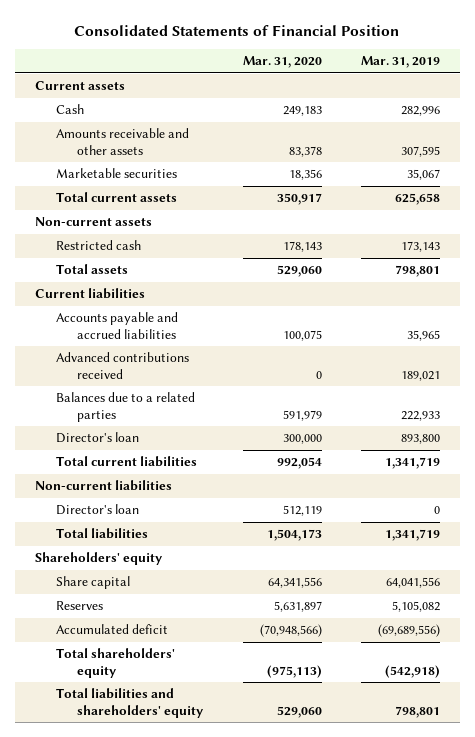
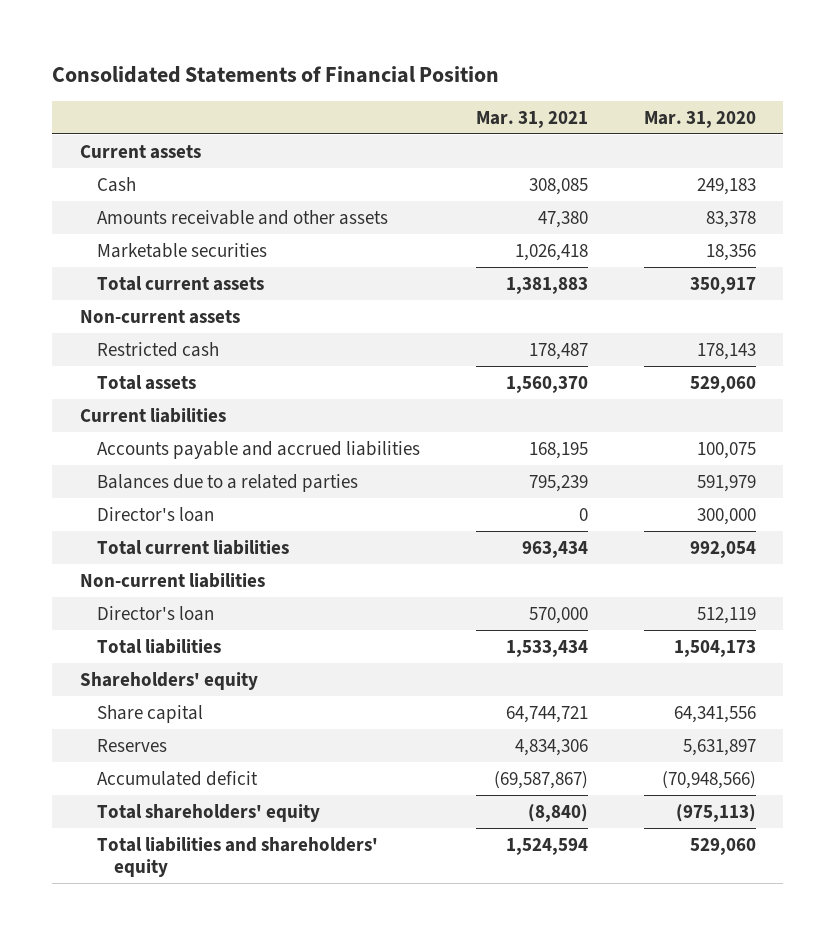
[360,56,440,69] Mar. 31, 2019 -> none
none -> [475,110,588,128] Mar. 31, 2021
[55,352,189,379] Advanced contributions received -> none

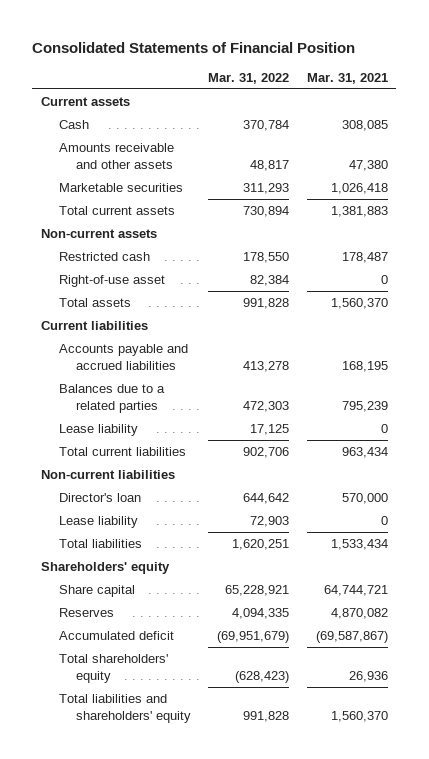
[643,110,756,128] Mar. 31, 2020 -> none
none -> [208,72,290,84] Mar. 31, 2022
none -> [58,275,165,288] Right-of-use asset
[96,506,214,522] Director's loan -> none
none -> [58,424,138,437] Lease liability
none -> [58,516,138,529] Lease liability
[514,738,588,756] 4,834,306 -> [330,608,388,620] 4,870,082
[527,803,588,822] (8,840) -> [348,670,388,682] 26,936
[505,837,588,855] 1,524,594 -> [330,710,388,722] 1,560,370

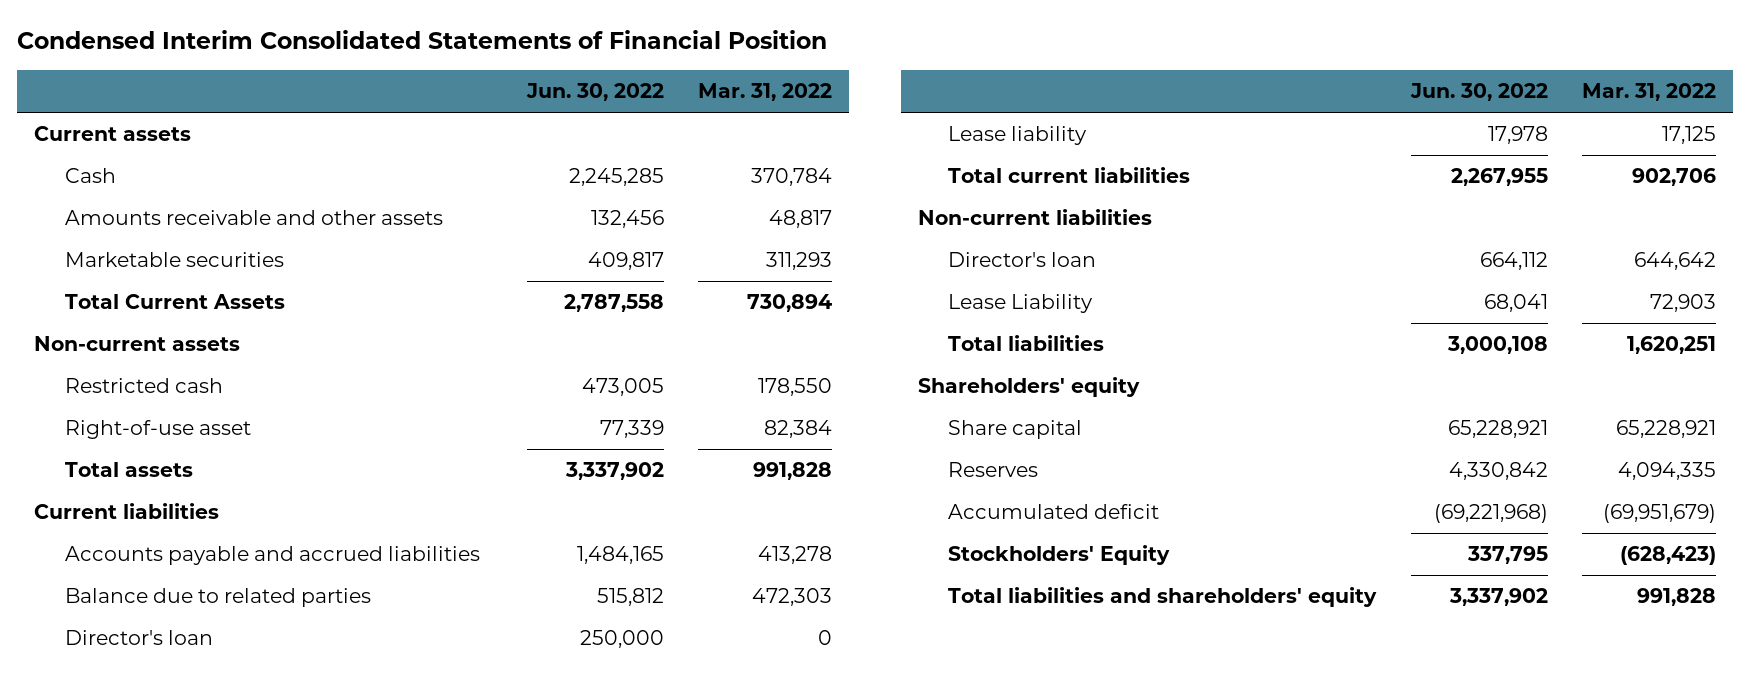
[32,41,356,53] Consolidated Statements of Financial Position -> [17,30,828,50] Condensed Interim Consolidated Statements of Financial Position
[306,72,388,84] Mar. 31, 2021 -> none
none -> [526,83,665,102] Jun. 30, 2022
[58,206,175,216] Total current assets -> [64,294,285,310] Total Current Assets
[58,384,165,413] Balances due to a related parties -> [64,588,371,608] Balance due to related parties
none -> [64,630,213,646] Director's loan
[58,516,138,529] Lease liability -> [948,294,1094,314] Lease Liability
[58,654,168,683] Total shareholders' equity -> [948,545,1171,566] Stockholders' Equity

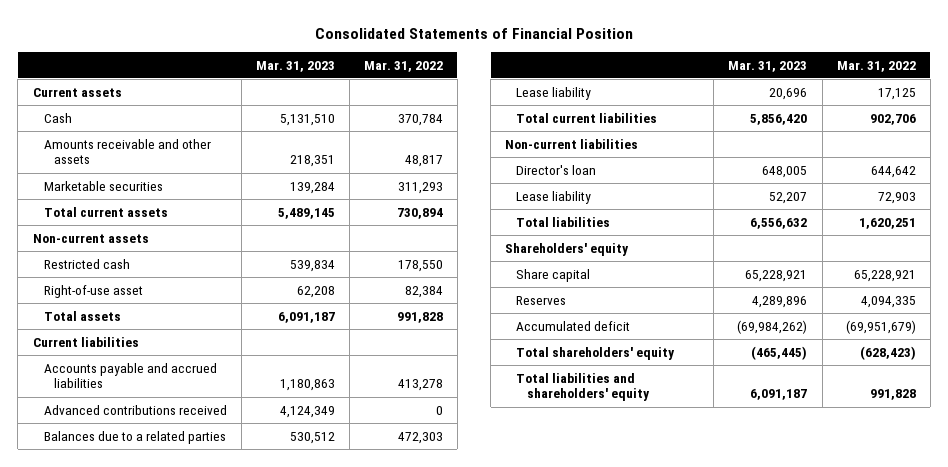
[17,30,828,50] Condensed Interim Consolidated Statements of Financial Position -> [315,27,634,39] Consolidated Statements of Financial Position
[526,83,665,102] Jun. 30, 2022 -> none
none -> [255,60,335,72] Mar. 31, 2023
[64,294,285,310] Total Current Assets -> [43,206,168,217] Total current assets
[64,630,213,646] Director's loan -> none
none -> [43,404,227,415] Advanced contributions received
[64,588,371,608] Balance due to related parties -> [43,430,226,444] Balances due to a related parties
[948,294,1094,314] Lease Liability -> [516,190,592,204] Lease liability
[948,545,1171,566] Stockholders' Equity -> [516,346,676,360] Total shareholders' equity

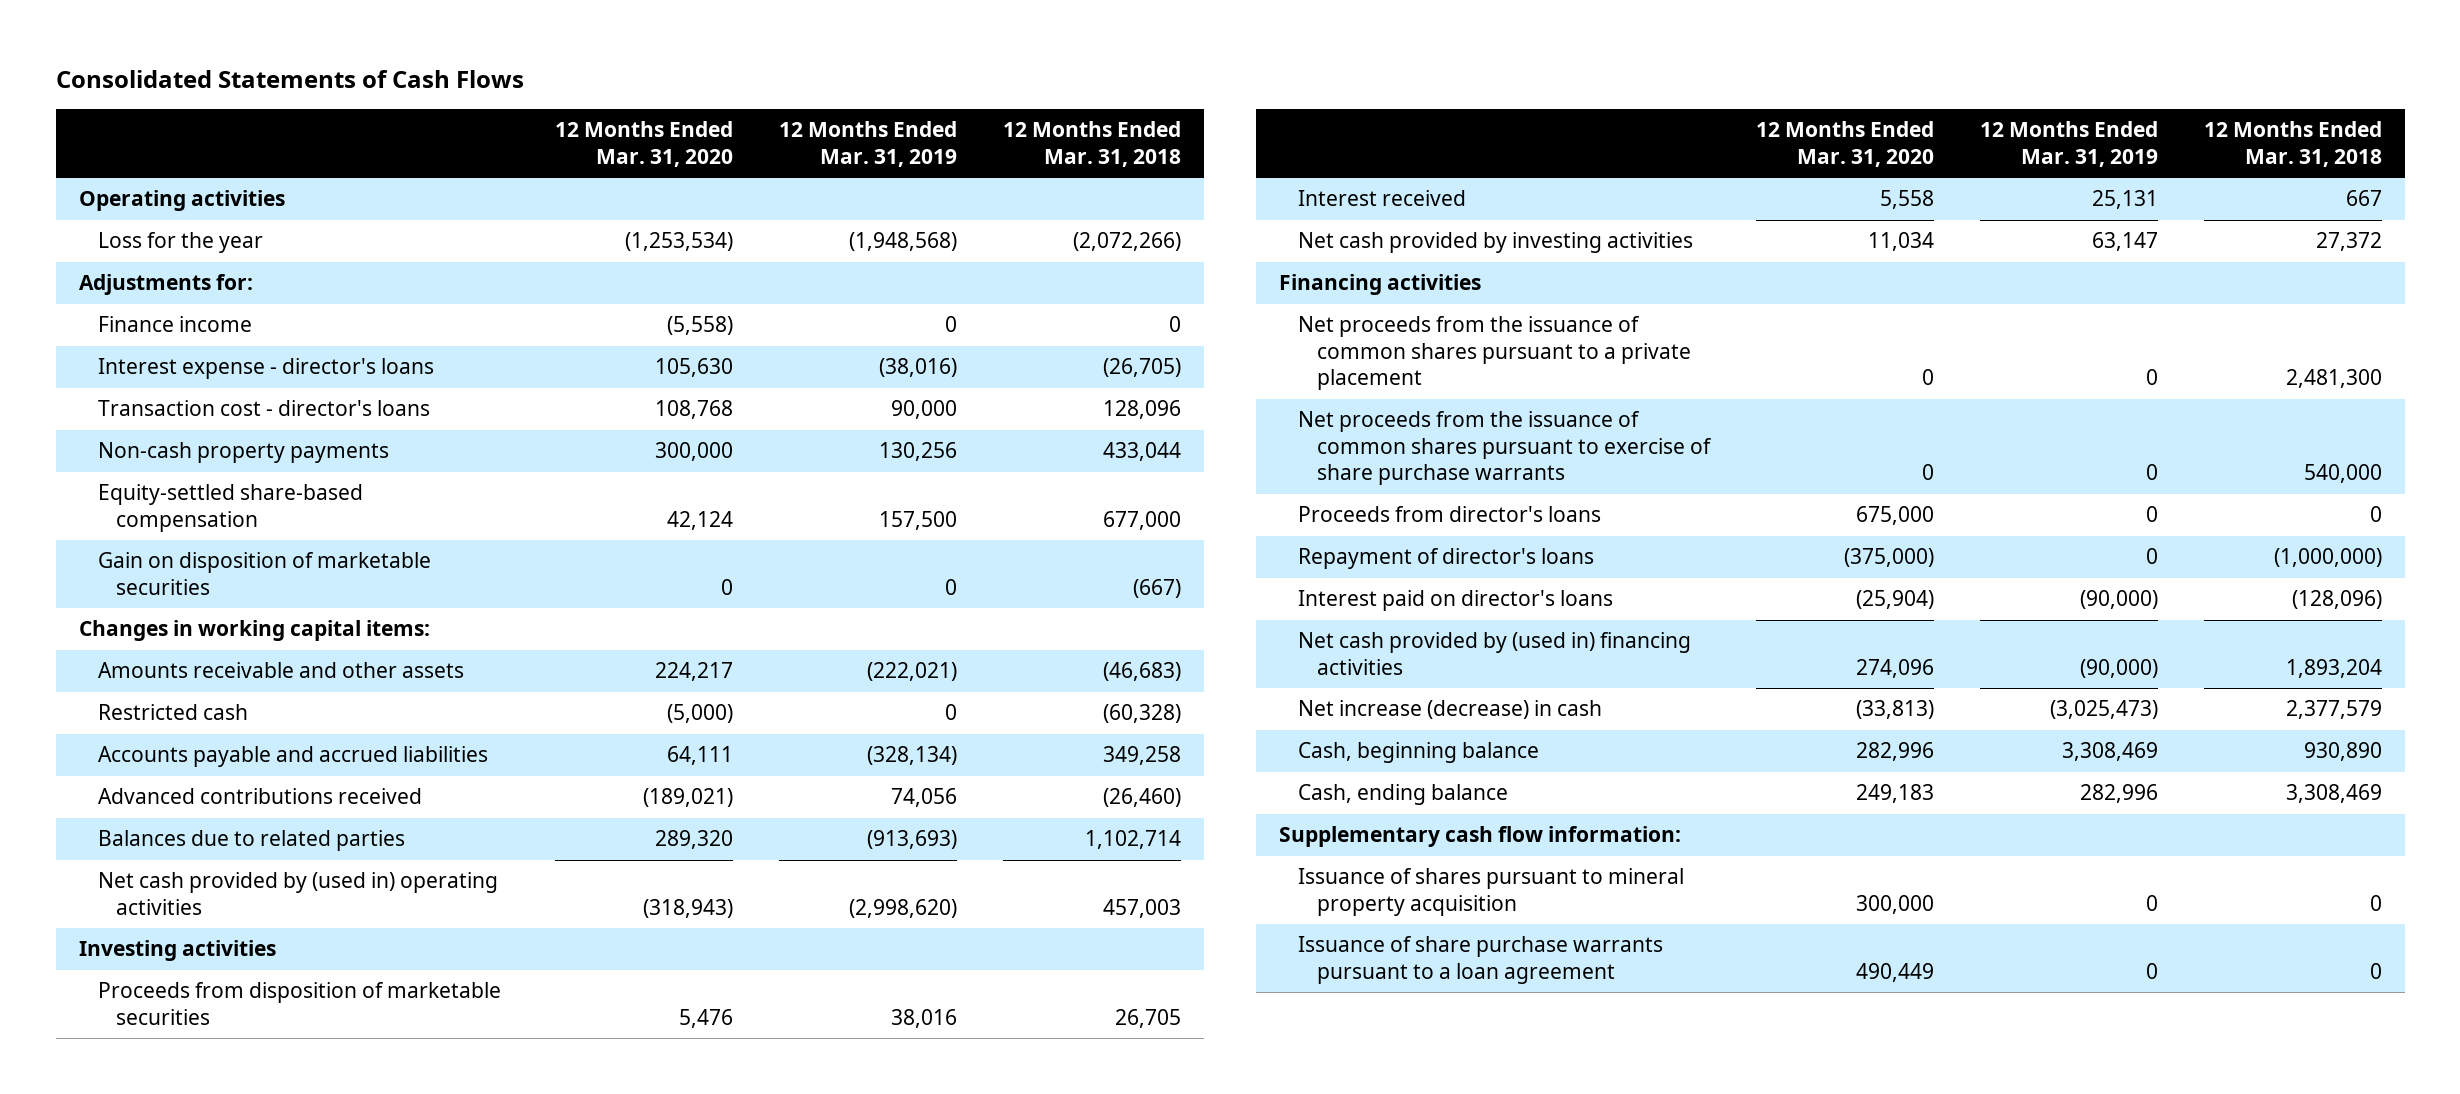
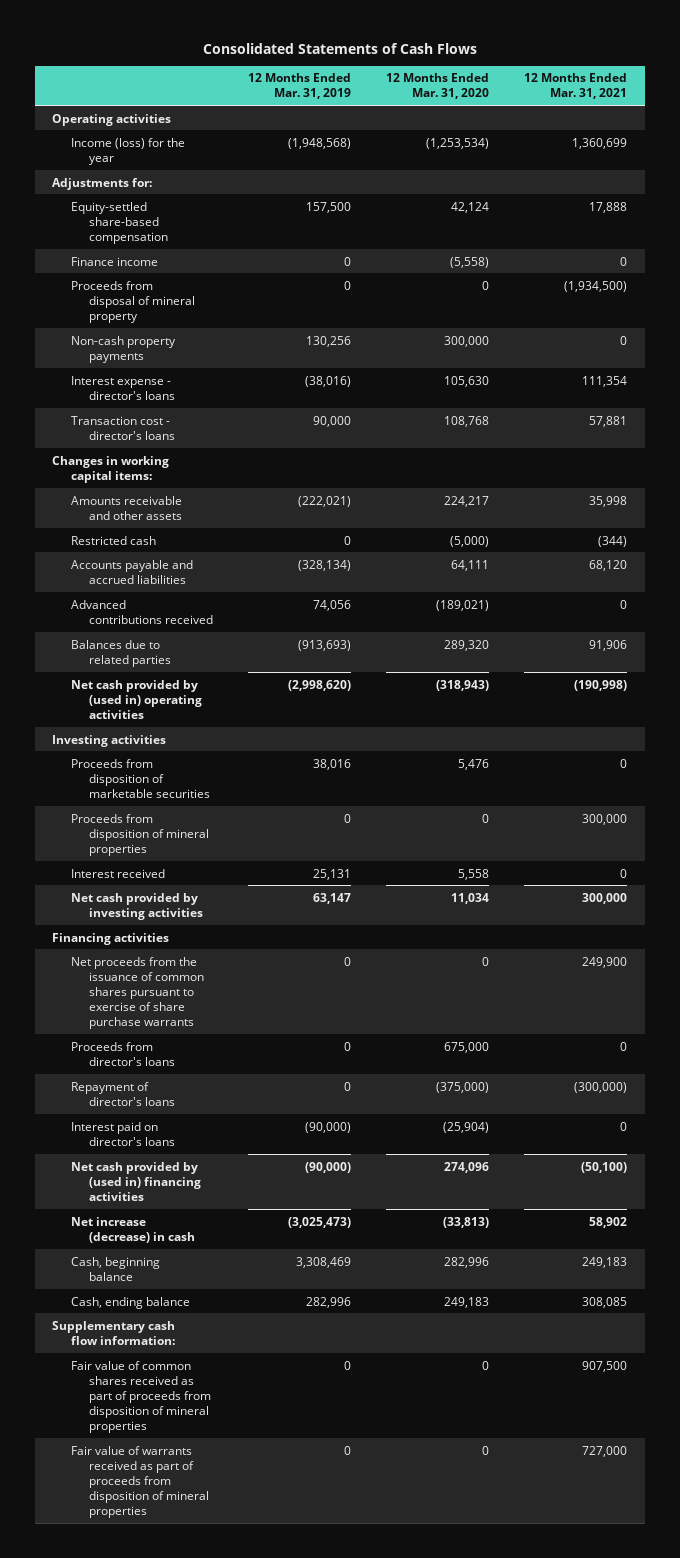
[1003,121,1182,167] 12 Months Ended Mar. 31, 2018 -> none
none -> [524,73,628,100] 12 Months Ended Mar. 31, 2021
[97,232,263,254] Loss for the year -> [70,137,185,165] Income (loss) for the year
[97,484,363,532] Equity-settled share-based compensation -> [70,201,168,244] Equity-settled share-based compensation
none -> [70,280,195,323] Proceeds from disposal of mineral property
[97,442,389,464] Non-cash property payments -> [70,335,176,363] Non-cash property payments
[97,552,431,595] Gain on disposition of marketable securities -> none
none -> [70,813,209,856] Proceeds from disposition of mineral properties
[1297,316,1691,391] Net proceeds from the issuance of common shares pursuant to a private placement -> none
[1297,868,1684,916] Issuance of shares pursuant to mineral property acquisition -> none
[1297,936,1663,984] Issuance of share purchase warrants pursuant to a loan agreement -> none
none -> [70,1360,211,1433] Fair value of common shares received as part of proceeds from disposition of mineral properties
none -> [70,1445,209,1518] Fair value of warrants received as part of proceeds from disposition of mineral properties

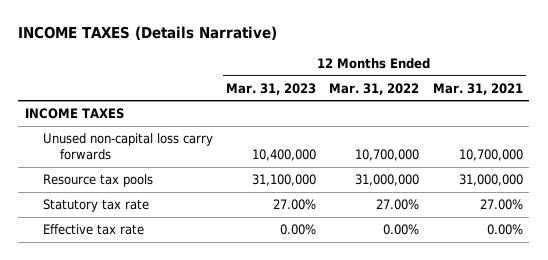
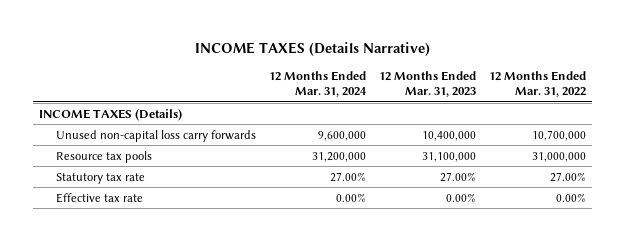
[432,82,523,95] Mar. 31, 2021 -> none
none -> [269,70,368,98] 12 Months Ended Mar. 31, 2024
[25,107,125,119] INCOME TAXES -> [39,108,183,121] INCOME TAXES (Details)

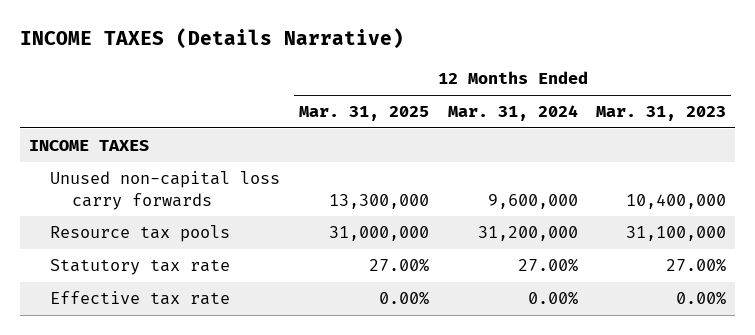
[488,70,586,98] 12 Months Ended Mar. 31, 2022 -> none
none -> [298,106,429,122] Mar. 31, 2025
[39,108,183,121] INCOME TAXES (Details) -> [28,140,149,152] INCOME TAXES

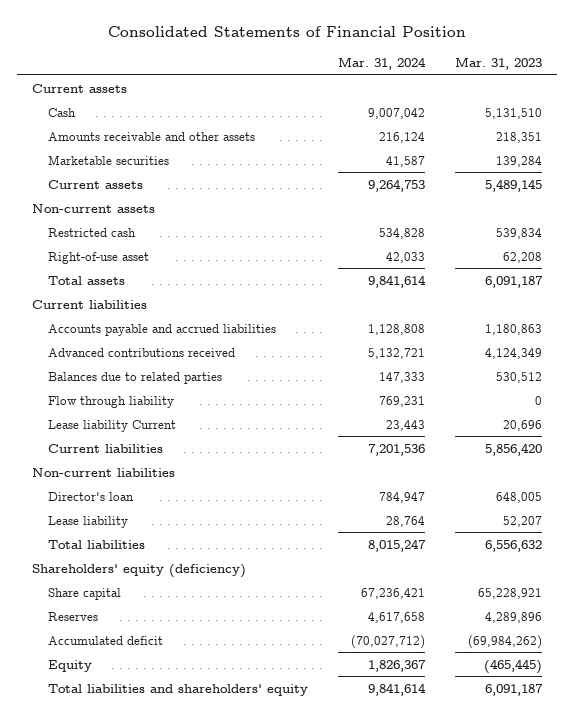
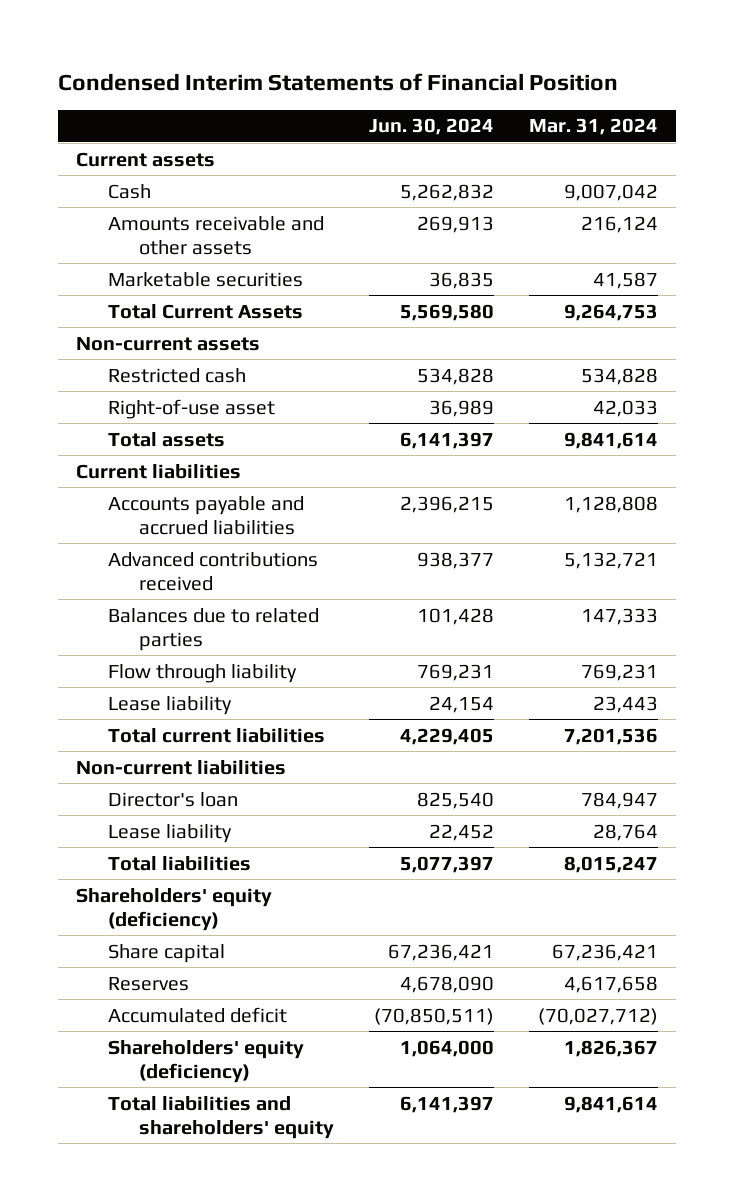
[107,26,466,38] Consolidated Statements of Financial Position -> [58,72,619,91] Condensed Interim Statements of Financial Position
[454,57,542,71] Mar. 31, 2023 -> none
none -> [369,118,495,136] Jun. 30, 2024
[48,179,144,189] Current assets -> [107,303,303,319] Total Current Assets
[48,419,177,432] Lease liability Current -> [107,695,232,715] Lease liability
[48,443,164,453] Current liabilities -> [107,727,325,743] Total current liabilities
[48,659,93,672] Equity -> [107,1039,304,1083] Shareholders' equity (deficiency)

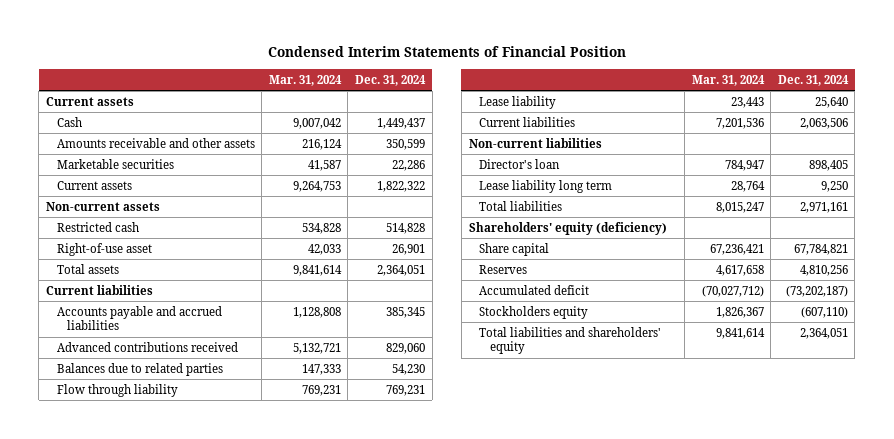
[369,118,495,136] Jun. 30, 2024 -> none
none -> [355,74,427,86] Dec. 31, 2024
[107,303,303,319] Total Current Assets -> [56,180,132,190] Current assets
[107,727,325,743] Total current liabilities -> [479,116,576,127] Current liabilities
[107,823,232,843] Lease liability -> [479,179,613,193] Lease liability long term
[107,1039,304,1083] Shareholders' equity (deficiency) -> [479,305,589,319] Stockholders equity

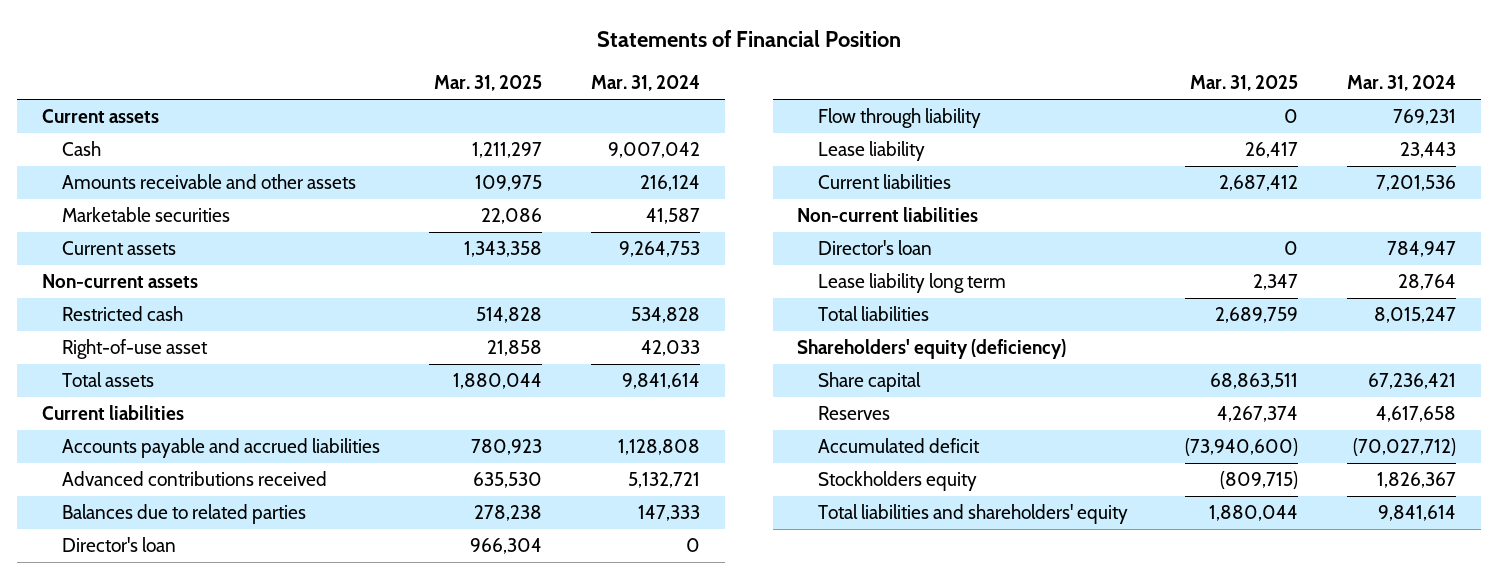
[267,45,626,57] Condensed Interim Statements of Financial Position -> [596,29,901,47] Statements of Financial Position
[355,74,427,86] Dec. 31, 2024 -> none
none -> [434,75,543,92] Mar. 31, 2025
none -> [62,537,177,553] Director's loan

